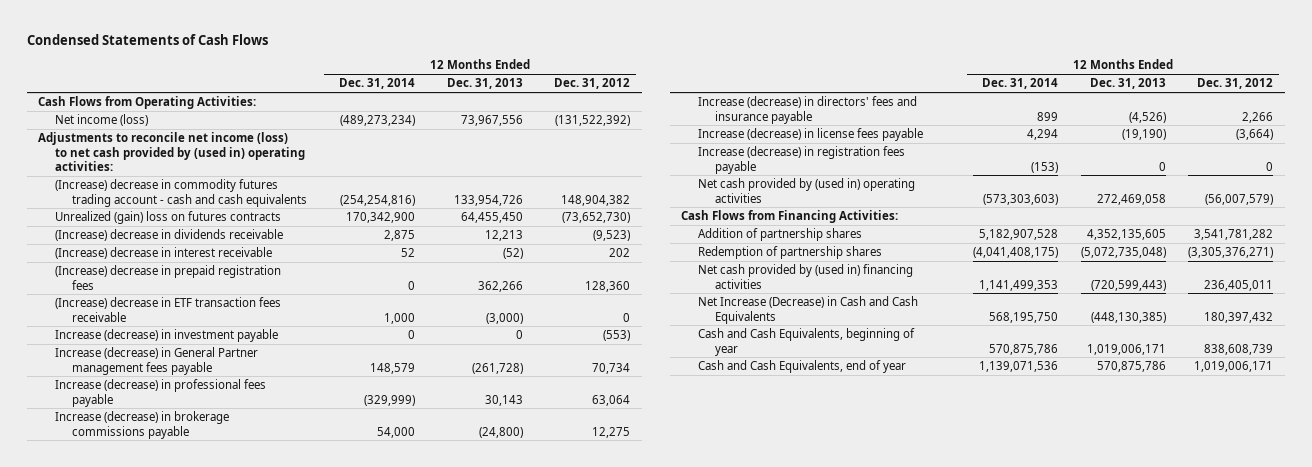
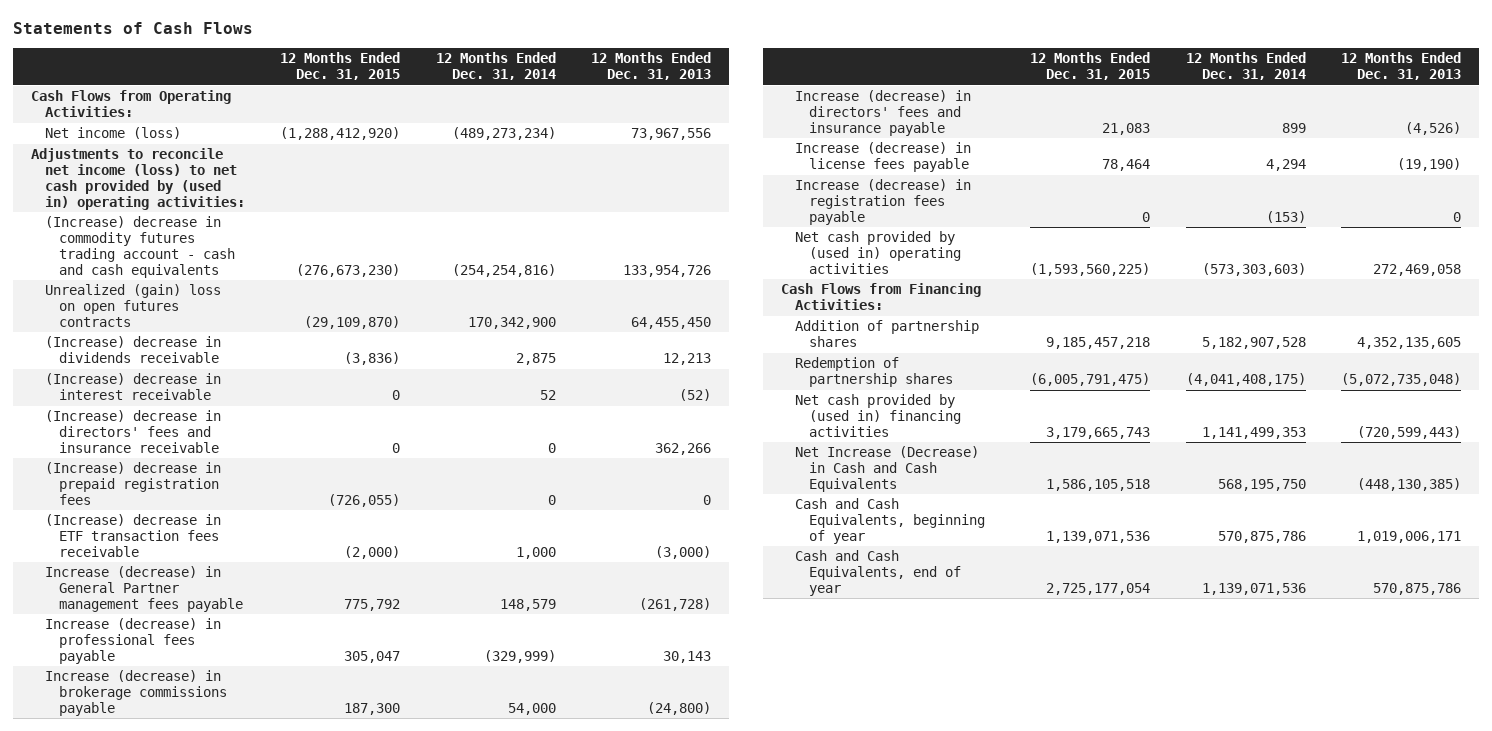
[27,33,269,45] Condensed Statements of Cash Flows -> [13,22,254,35] Statements of Cash Flows
[554,78,631,90] Dec. 31, 2012 -> none
none -> [280,52,401,81] 12 Months Ended Dec. 31, 2015
[55,211,282,225] Unrealized (gain) loss on futures contracts -> [45,284,222,328] Unrealized (gain) loss on open futures contracts
none -> [45,410,222,454] (Increase) decrease in directors' fees and insurance receivable
[477,280,523,292] 362,266 -> [703,495,712,506] 0
[55,329,279,343] Increase (decrease) in investment payable -> none

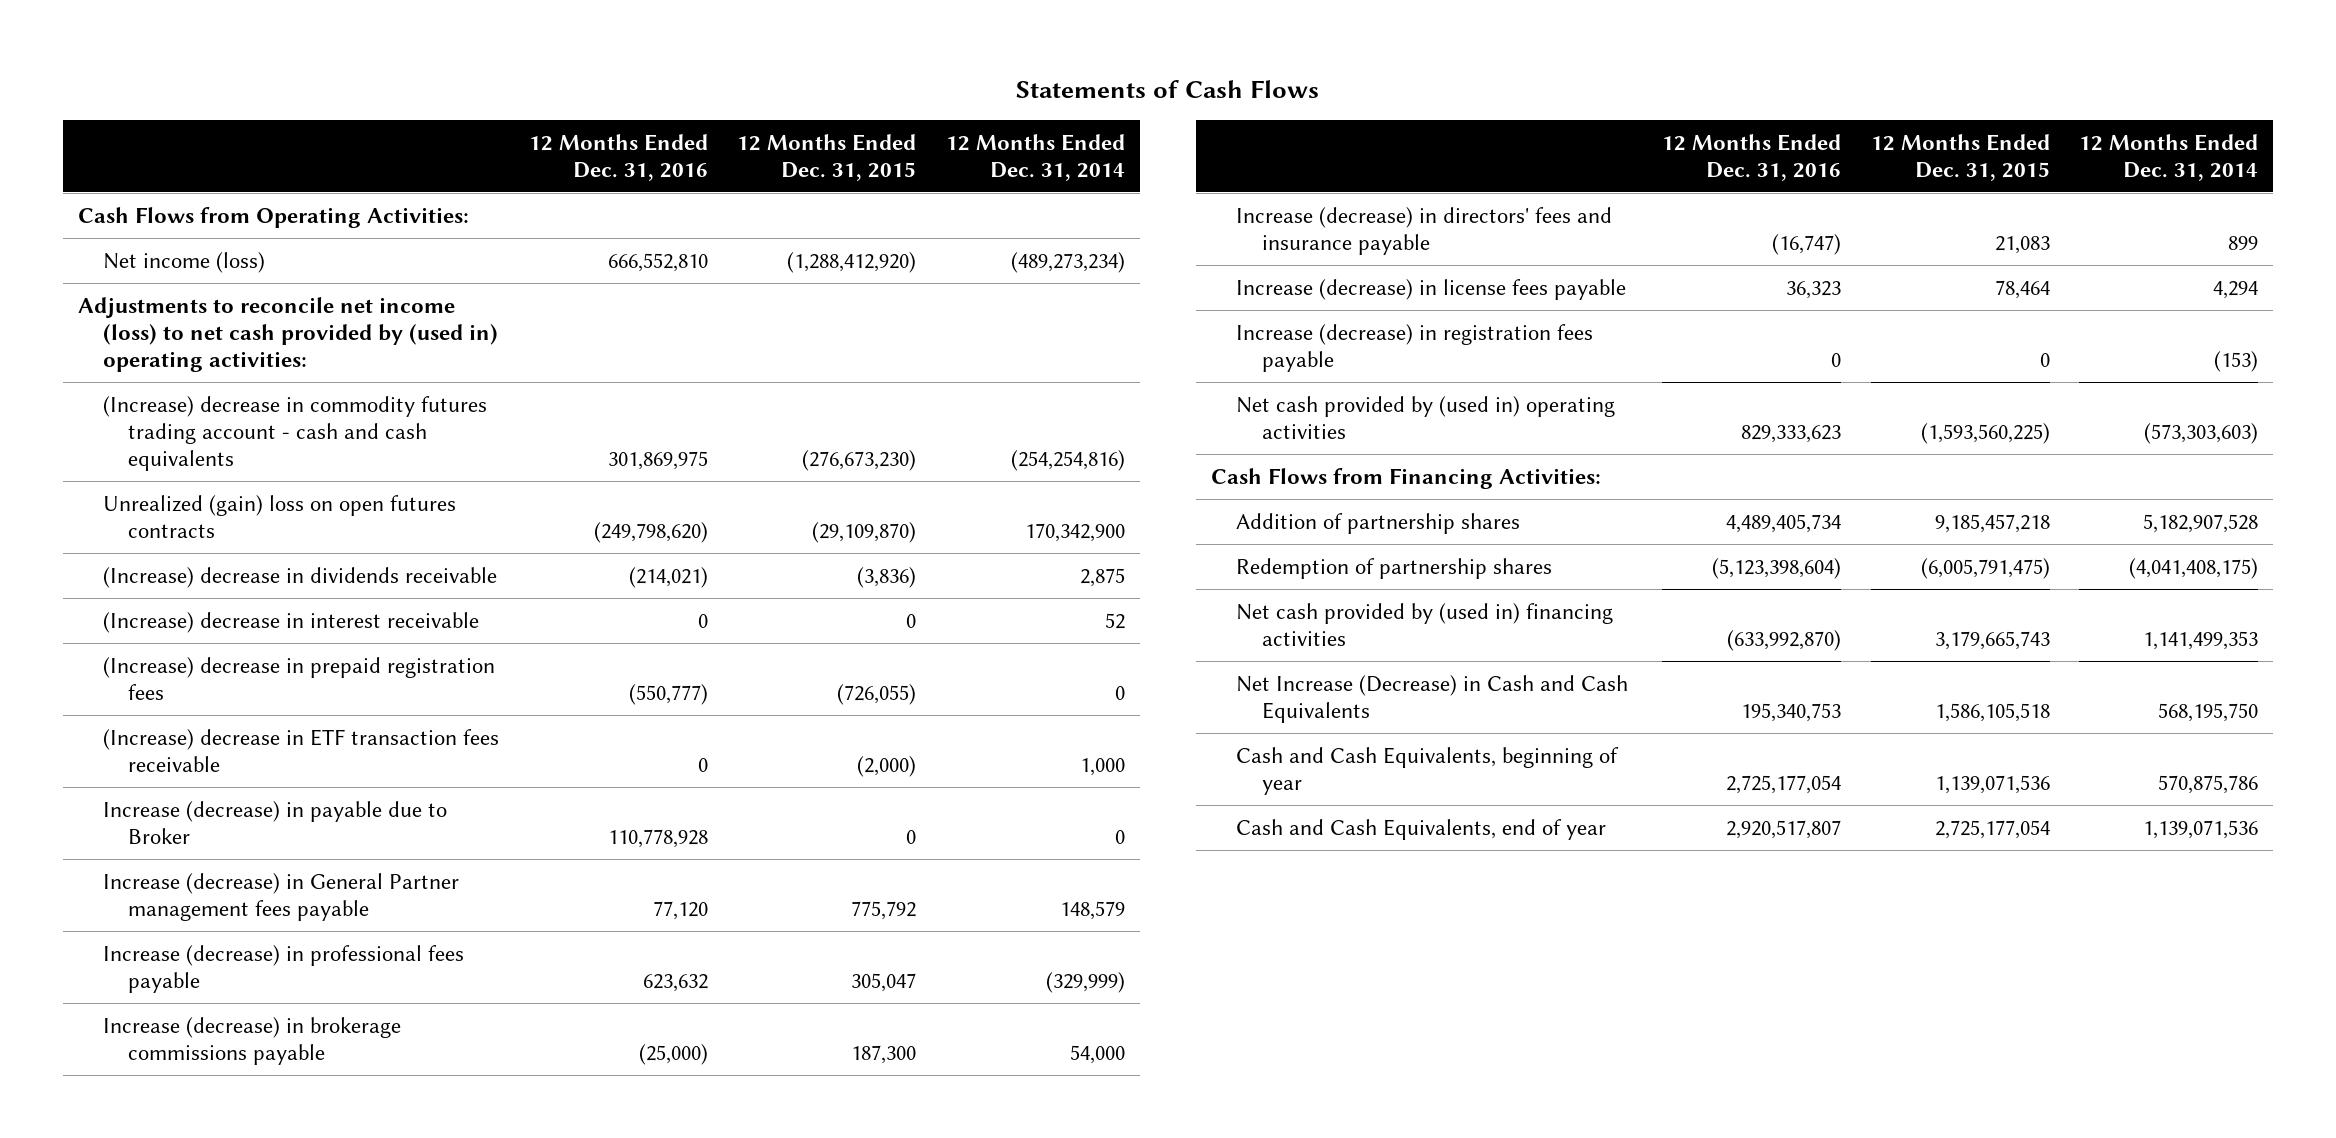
[591,52,712,81] 12 Months Ended Dec. 31, 2013 -> none
none -> [528,133,708,182] 12 Months Ended Dec. 31, 2016
[45,410,222,454] (Increase) decrease in directors' fees and insurance receivable -> none
none -> [102,800,447,844] Increase (decrease) in payable due to Broker

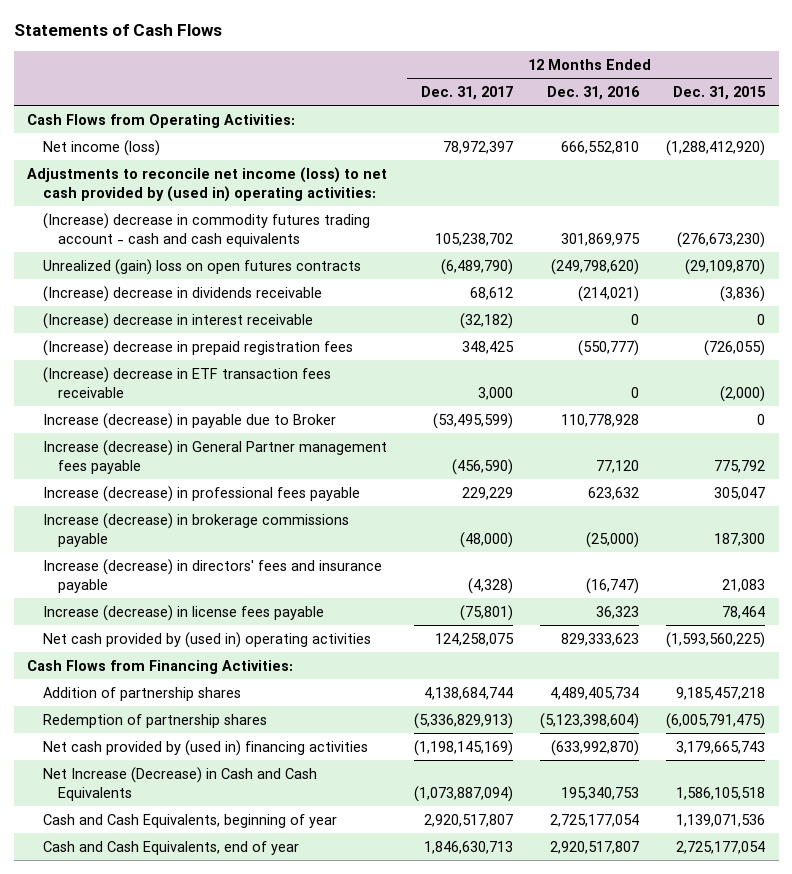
[946,133,1126,182] 12 Months Ended Dec. 31, 2014 -> none
none -> [421,86,514,101] Dec. 31, 2017
[1236,323,1594,372] Increase (decrease) in registration fees payable -> none

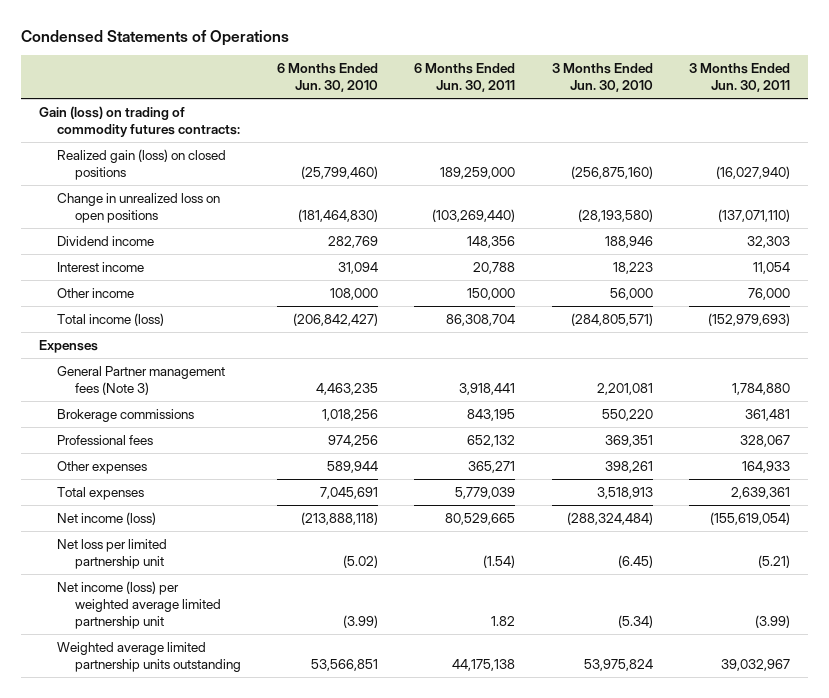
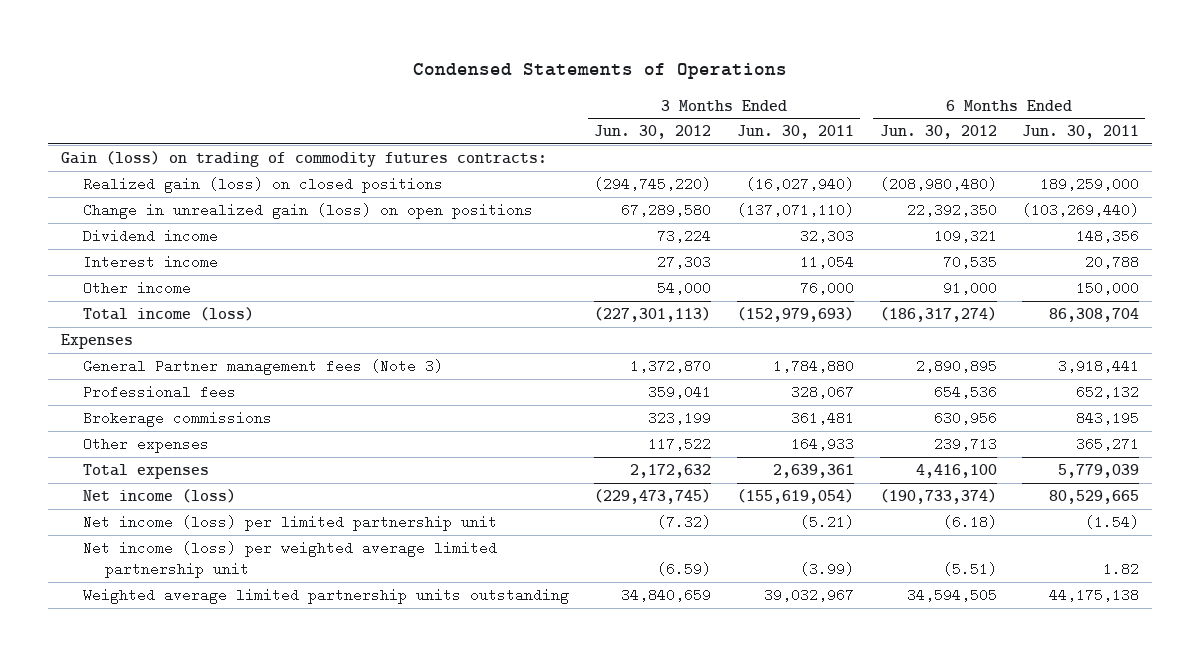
[277,63,379,93] 6 Months Ended Jun. 30, 2010 -> none
[551,63,653,93] 3 Months Ended Jun. 30, 2010 -> none
none -> [594,125,712,140] Jun. 30, 2012
none -> [879,125,997,140] Jun. 30, 2012
[56,193,220,223] Change in unrealized loss on open positions -> [82,203,533,220] Change in unrealized gain (loss) on open positions
[56,409,194,423] Brokerage commissions -> [82,411,272,428] Brokerage commissions
[56,539,167,569] Net loss per limited partnership unit -> [82,515,497,532] Net income (loss) per limited partnership unit

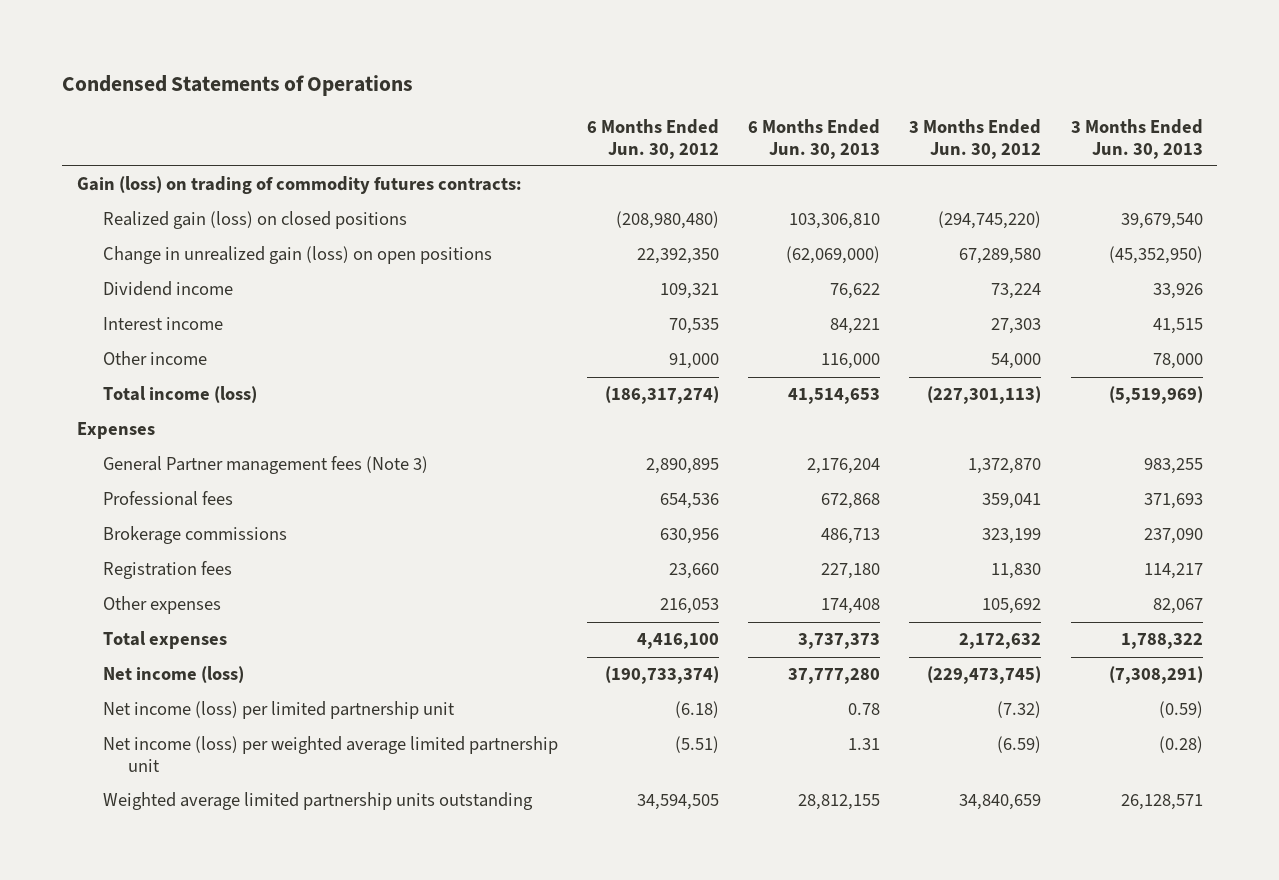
[737,125,855,140] Jun. 30, 2011 -> none
[1022,125,1140,140] Jun. 30, 2011 -> none
none -> [748,119,881,159] 6 Months Ended Jun. 30, 2013
none -> [1070,119,1203,159] 3 Months Ended Jun. 30, 2013
none -> [102,561,232,580] Registration fees
[648,437,712,452] 117,522 -> [982,598,1042,615] 105,692
[933,437,997,452] 239,713 -> [659,598,719,615] 216,053

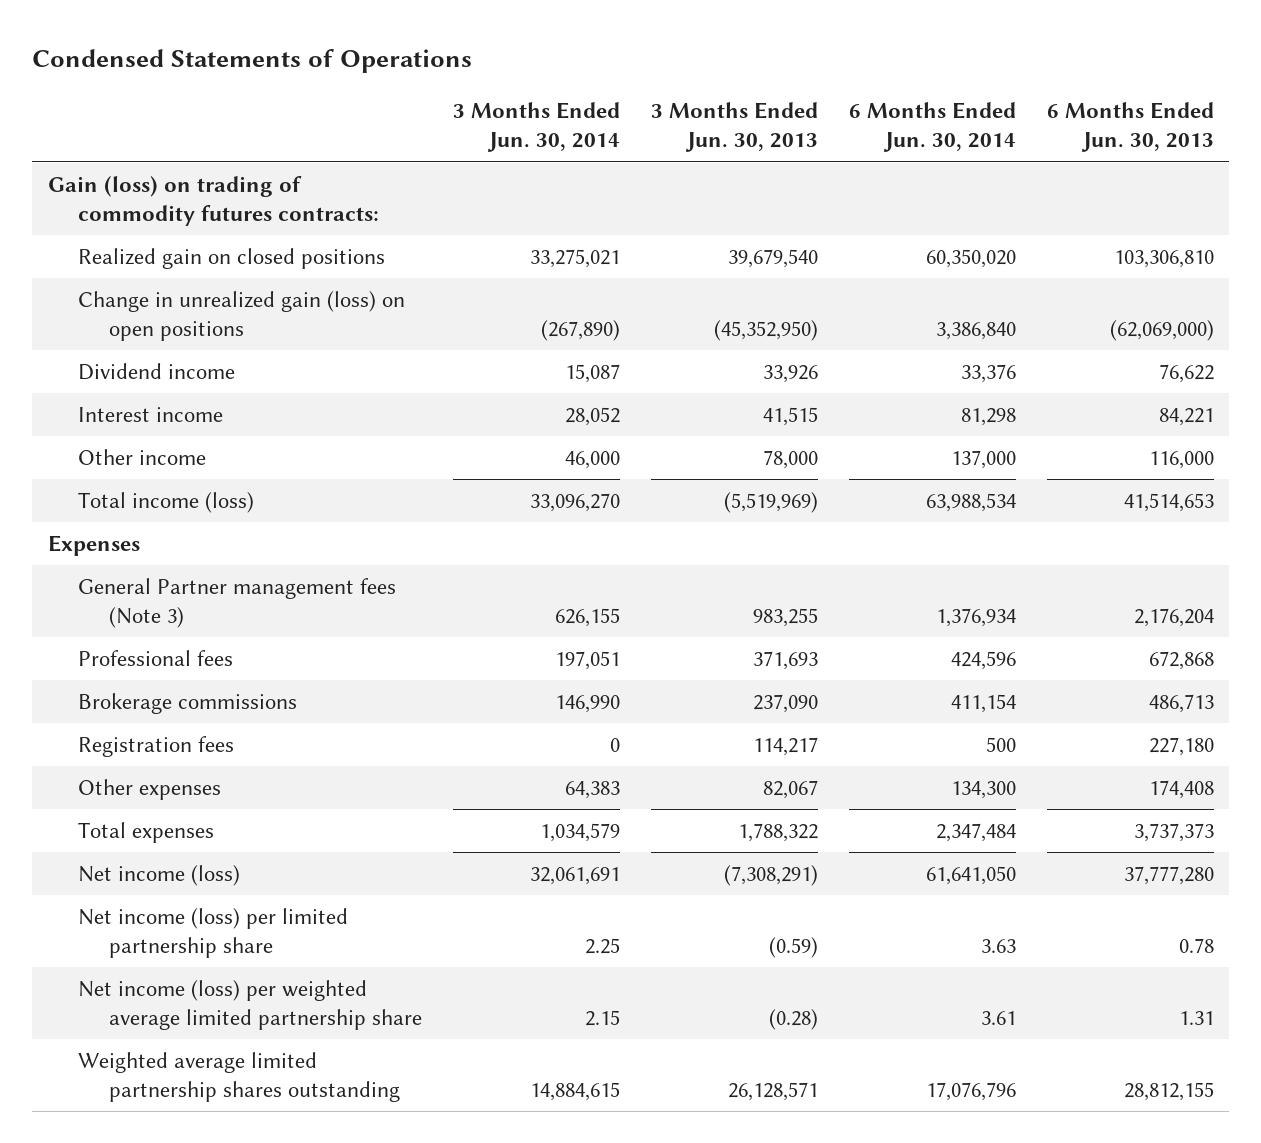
[586,119,719,159] 6 Months Ended Jun. 30, 2012 -> none
[909,119,1042,159] 3 Months Ended Jun. 30, 2012 -> none
none -> [452,102,620,153] 3 Months Ended Jun. 30, 2014
none -> [848,102,1016,153] 6 Months Ended Jun. 30, 2014
[102,211,407,230] Realized gain (loss) on closed positions -> [78,247,386,269] Realized gain on closed positions
[102,701,455,720] Net income (loss) per limited partnership unit -> [78,907,349,958] Net income (loss) per limited partnership share
[102,736,558,772] Net income (loss) per weighted average limited partnership unit -> [78,979,422,1030] Net income (loss) per weighted average limited partnership share
[102,792,533,811] Weighted average limited partnership units outstanding -> [78,1051,400,1102] Weighted average limited partnership shares outstanding

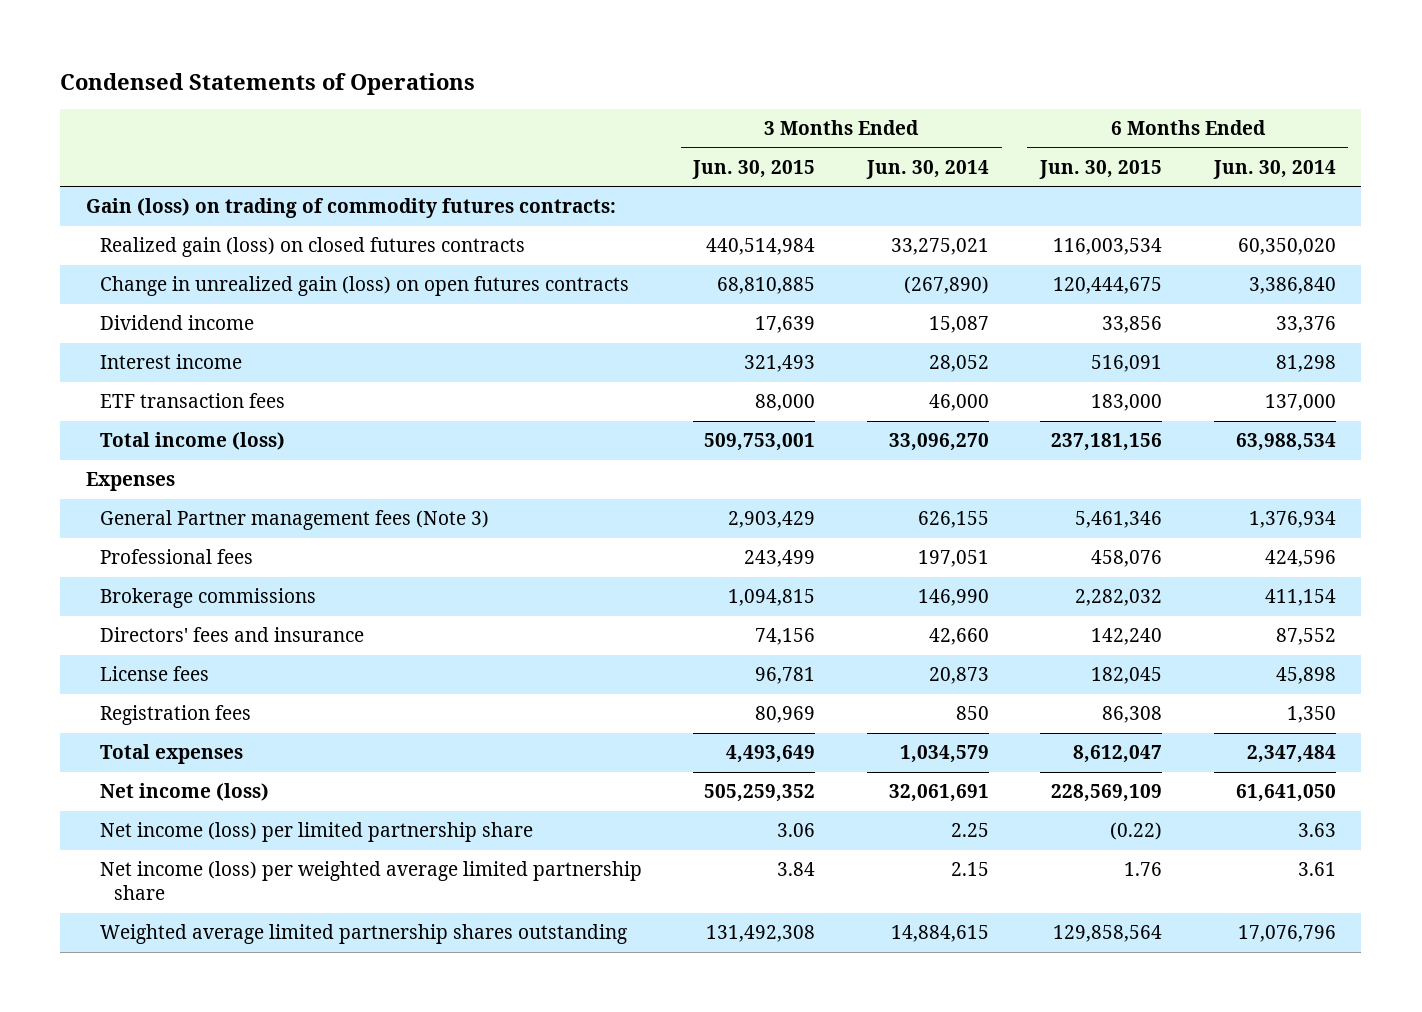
[650,102,818,153] 3 Months Ended Jun. 30, 2013 -> none
[1046,102,1214,153] 6 Months Ended Jun. 30, 2013 -> none
none -> [692,159,816,179] Jun. 30, 2015
none -> [1039,159,1163,179] Jun. 30, 2015
[78,247,386,269] Realized gain on closed positions -> [100,237,526,258] Realized gain (loss) on closed futures contracts
[78,290,406,341] Change in unrealized gain (loss) on open positions -> [100,276,630,297] Change in unrealized gain (loss) on open futures contracts
[78,448,207,465] Other income -> [100,393,286,409] ETF transaction fees
[78,778,222,800] Other expenses -> none
none -> [100,627,365,643] Directors' fees and insurance
none -> [100,666,210,682] License fees
[609,737,620,752] 0 -> [955,706,989,721] 850
[985,736,1016,752] 500 -> [1286,706,1336,724] 1,350

